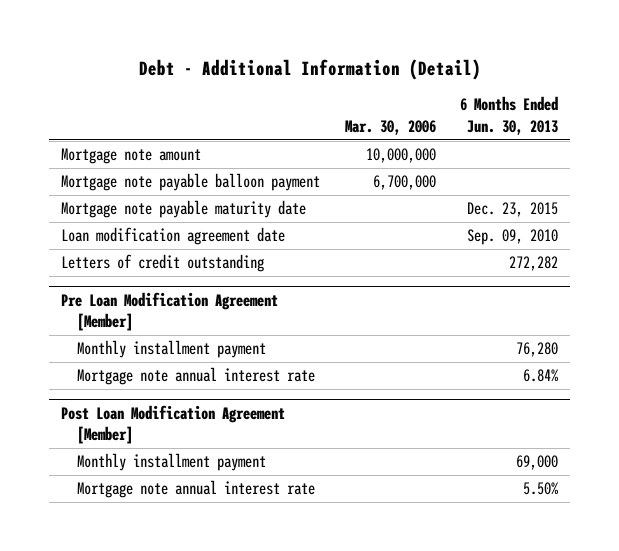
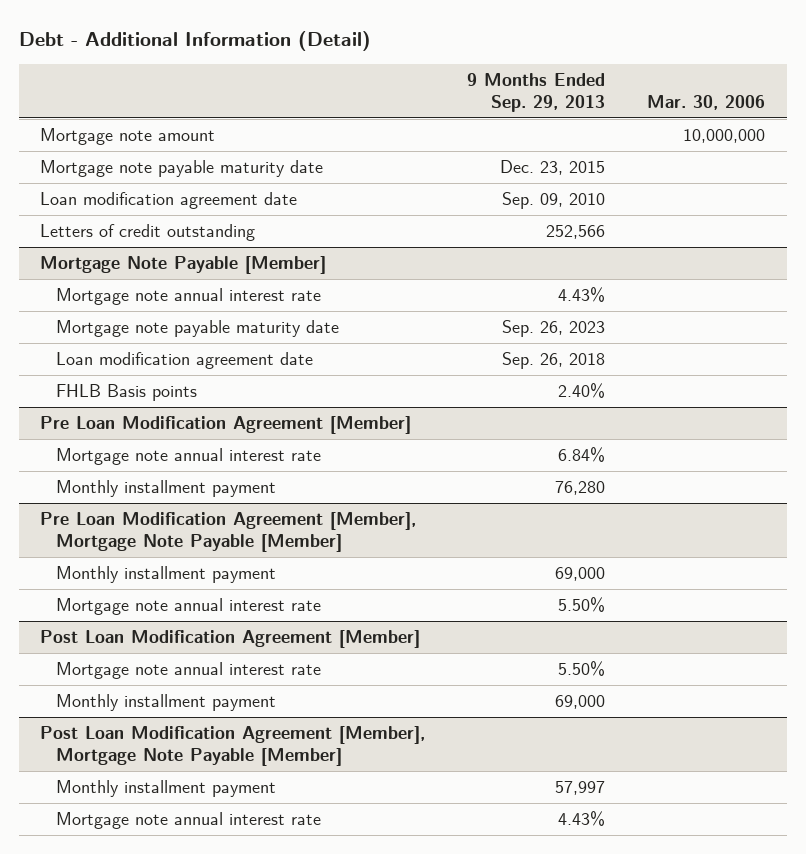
[460,96,559,135] 6 Months Ended Jun. 30, 2013 -> none
none -> [467,73,606,112] 9 Months Ended Sep. 29, 2013
[61,173,321,192] Mortgage note payable balloon payment -> none
none -> [40,256,327,275] Mortgage Note Payable [Member]
none -> [56,288,322,306] Mortgage note annual interest rate
none -> [56,320,340,338] Mortgage note payable maturity date
none -> [56,352,314,370] Loan modification agreement date
none -> [56,384,198,402] FHLB Basis points
[77,340,267,359] Monthly installment payment -> [56,480,277,498] Monthly installment payment
none -> [40,512,417,552] Pre Loan Modification Agreement [Member], Mortgage Note Payable [Member]
none -> [56,566,277,584] Monthly installment payment
none -> [56,598,322,616] Mortgage note annual interest rate
[77,453,267,472] Monthly installment payment -> [56,694,277,712] Monthly installment payment
none -> [40,726,426,766] Post Loan Modification Agreement [Member], Mortgage Note Payable [Member]
none -> [56,780,277,798] Monthly installment payment
none -> [56,812,322,830] Mortgage note annual interest rate

